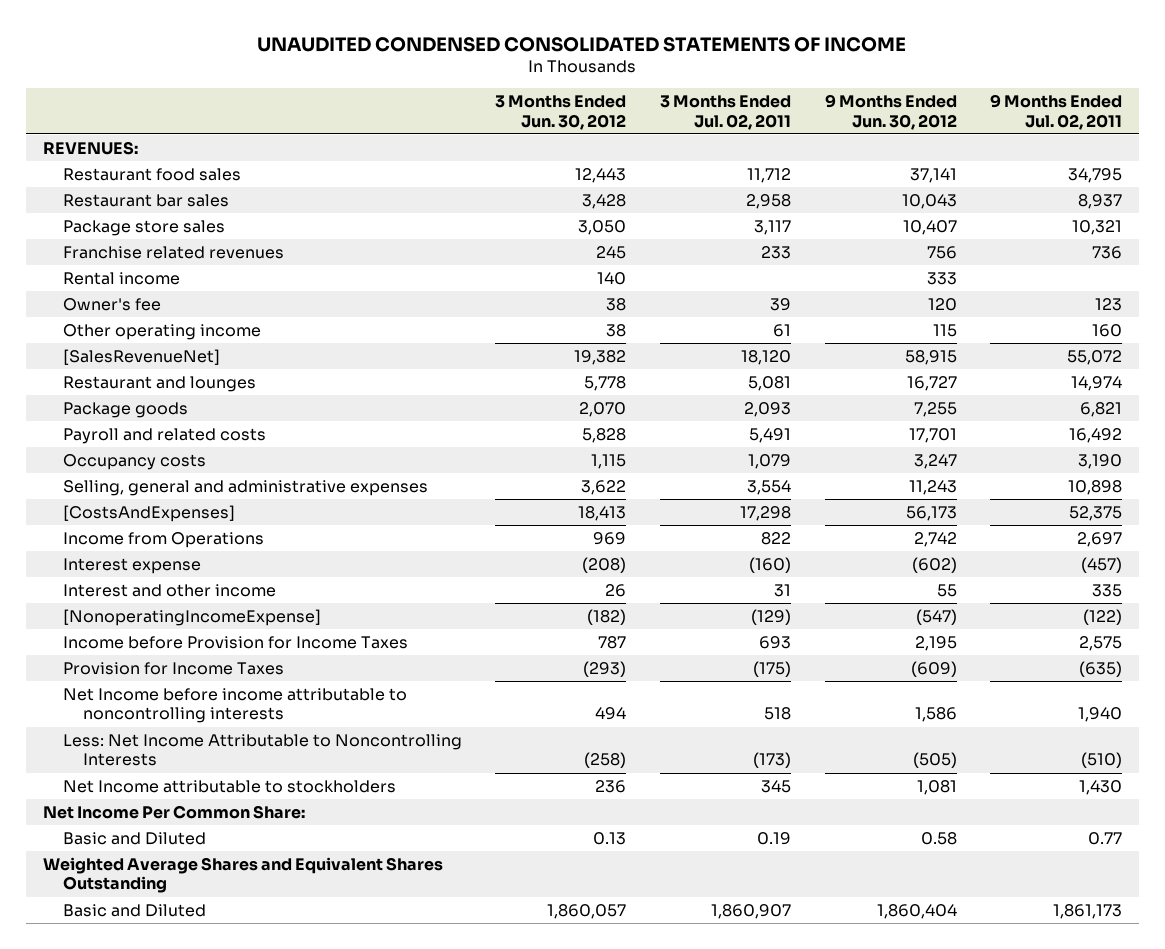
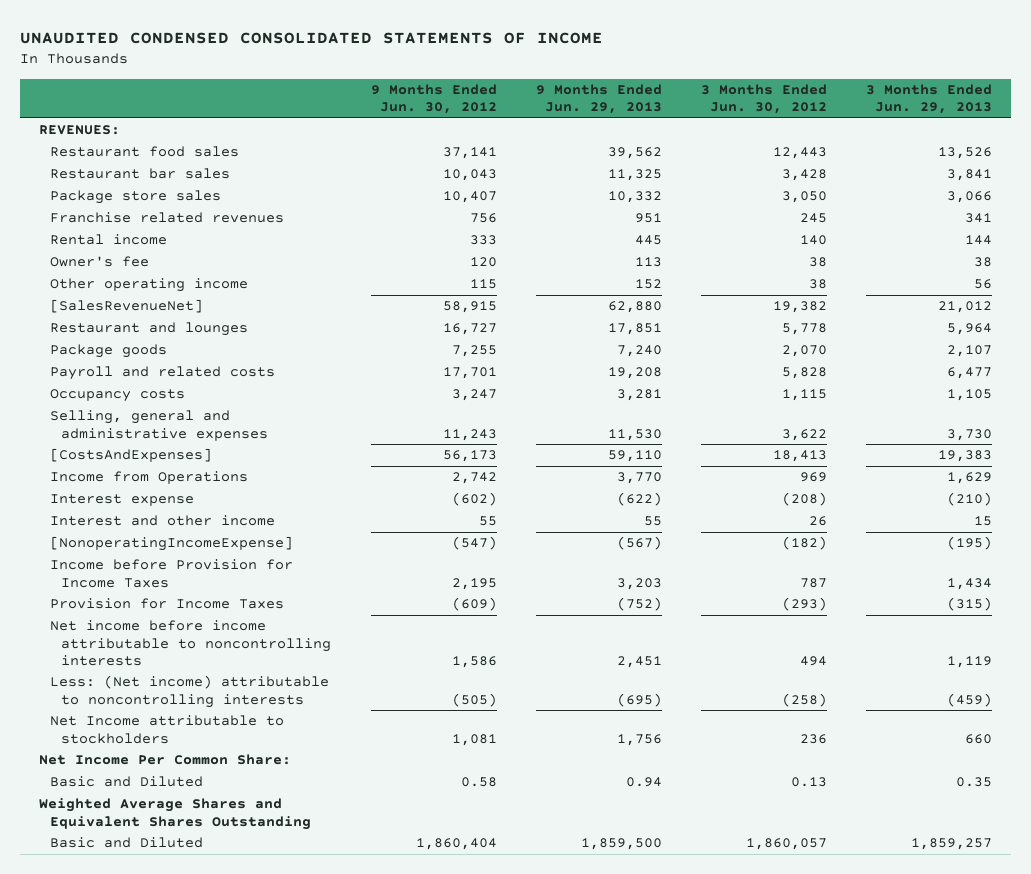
[659,95,791,130] 3 Months Ended Jul. 02, 2011 -> none
[990,94,1123,130] 9 Months Ended Jul. 02, 2011 -> none
none -> [535,83,662,115] 9 Months Ended Jun. 29, 2013
none -> [865,83,992,115] 3 Months Ended Jun. 29, 2013
[62,687,407,724] Net Income before income attributable to noncontrolling interests -> [50,620,332,667] Net income before income attributable to noncontrolling interests
[62,733,462,767] Less: Net Income Attributable to Noncontrolling Interests -> [50,675,330,708] Less: (Net income) attributable to noncontrolling interests

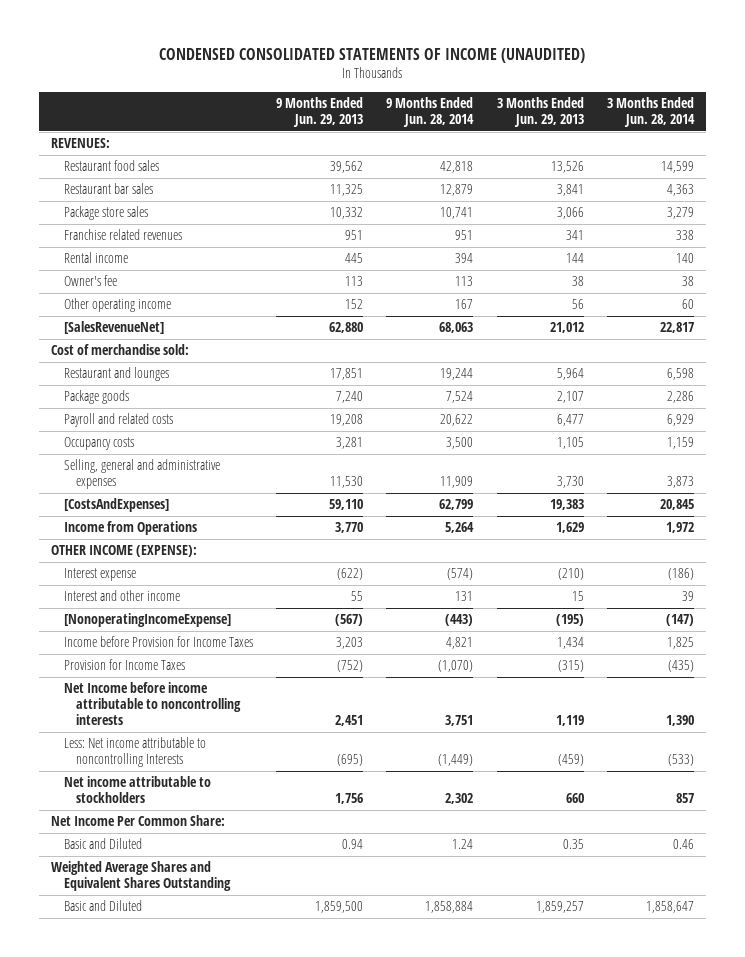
[19,32,603,45] UNAUDITED CONDENSED CONSOLIDATED STATEMENTS OF INCOME -> [159,48,586,64] CONDENSED CONSOLIDATED STATEMENTS OF INCOME (UNAUDITED)
[370,83,497,115] 9 Months Ended Jun. 30, 2012 -> none
[700,83,827,115] 3 Months Ended Jun. 30, 2012 -> none
none -> [386,97,475,128] 9 Months Ended Jun. 28, 2014
none -> [606,97,695,128] 3 Months Ended Jun. 28, 2014
none -> [50,344,189,356] Cost of merchandise sold:
none -> [50,545,197,558] OTHER INCOME (EXPENSE):
[50,620,332,667] Net income before income attributable to noncontrolling interests -> [63,682,242,726] Net Income before income attributable to noncontrolling interests
[50,675,330,708] Less: (Net income) attributable to noncontrolling interests -> [63,737,206,768] Less: Net income attributable to noncontrolling Interests
[50,715,285,744] Net Income attributable to stockholders -> [63,776,211,804] Net income attributable to stockholders

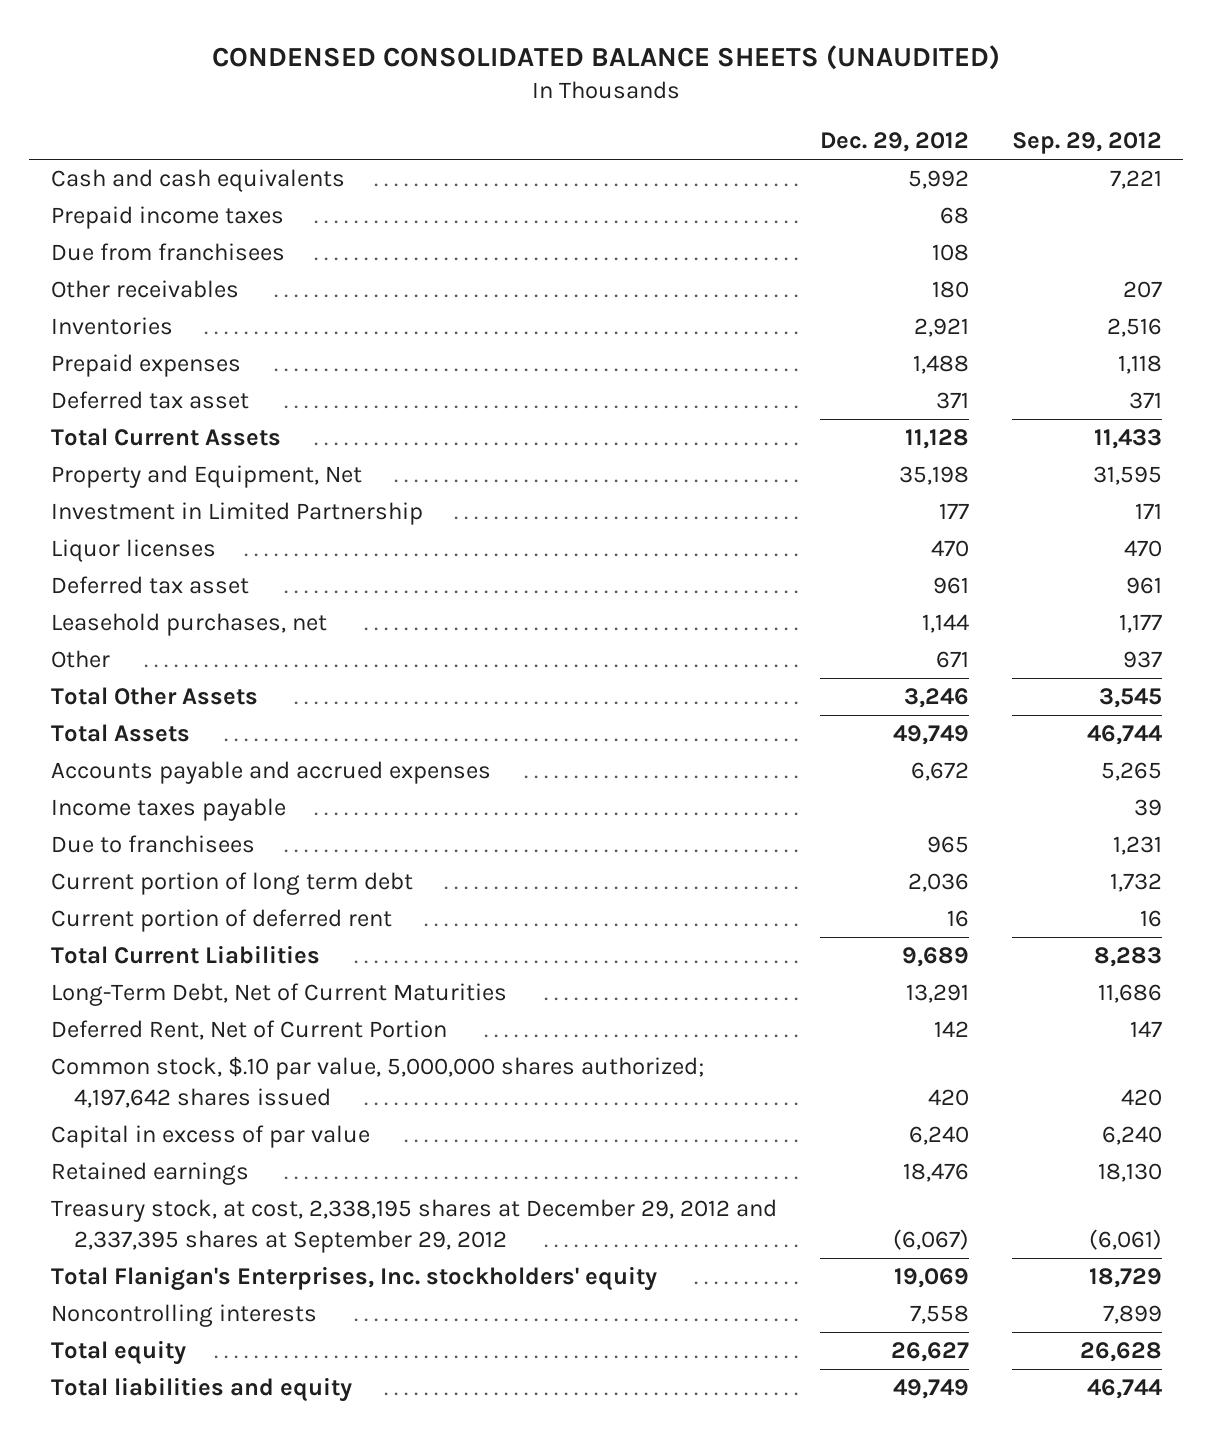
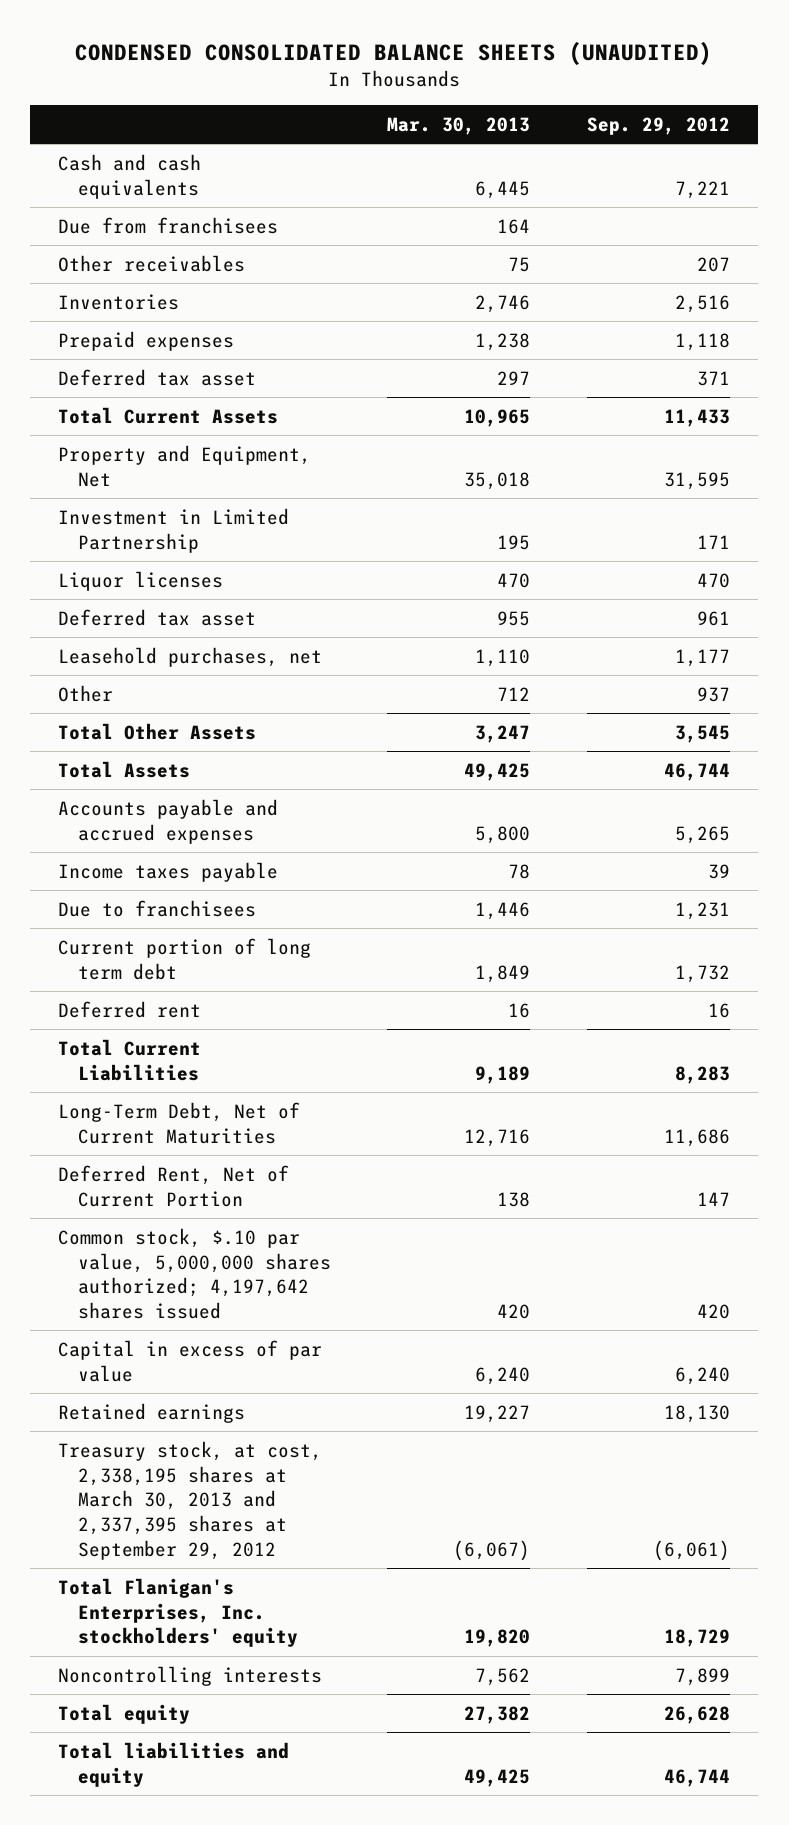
[819,132,969,153] Dec. 29, 2012 -> none
none -> [387,116,531,135] Mar. 30, 2013
[50,206,284,230] Prepaid income taxes -> none
[50,909,392,933] Current portion of deferred rent -> [58,1000,202,1018] Deferred rent
[50,1199,777,1253] Treasury stock, at cost, 2,338,195 shares at December 29, 2012 and 2,337,395 shares at September 29, 2012 -> [58,1440,323,1560] Treasury stock, at cost, 2,338,195 shares at March 30, 2013 and 2,337,395 shares at September 29, 2012

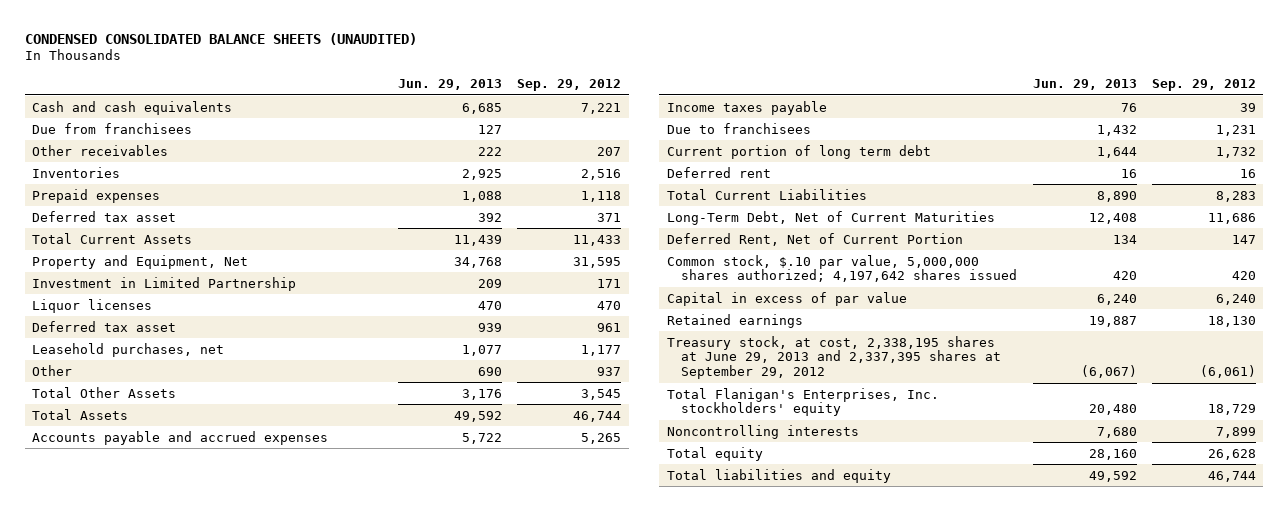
[387,116,531,135] Mar. 30, 2013 -> none
none -> [397,79,502,91] Jun. 29, 2013
[58,1440,323,1560] Treasury stock, at cost, 2,338,195 shares at March 30, 2013 and 2,337,395 shares at September 29, 2012 -> [666,335,1002,380] Treasury stock, at cost, 2,338,195 shares at June 29, 2013 and 2,337,395 shares at September 29, 2012

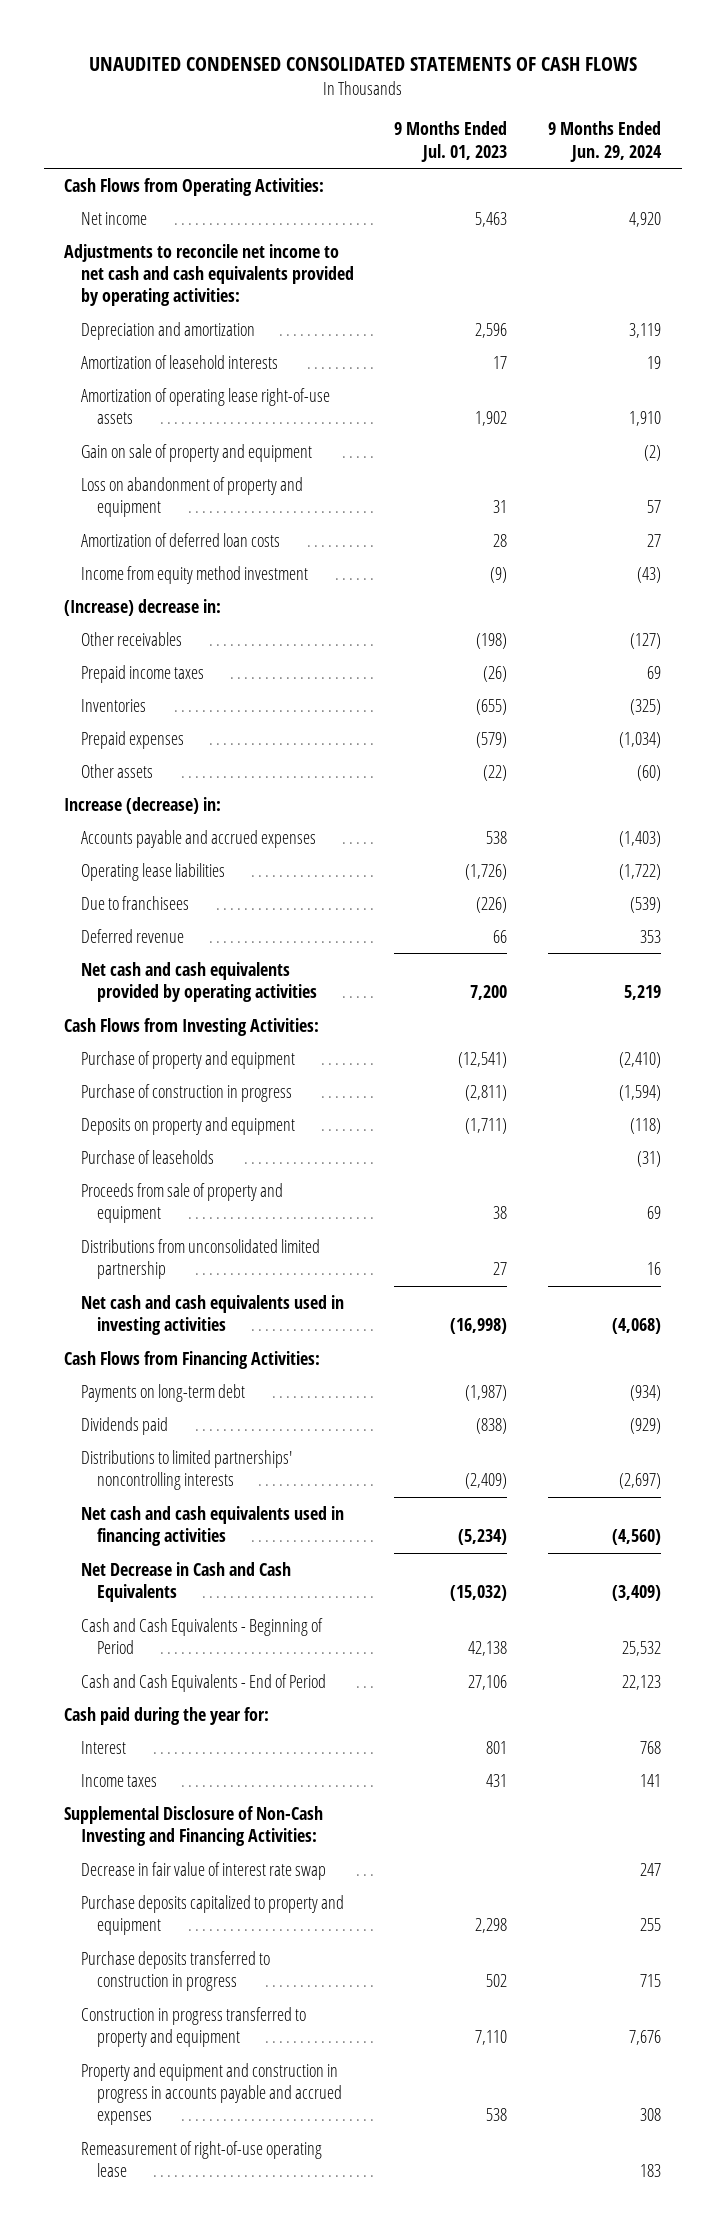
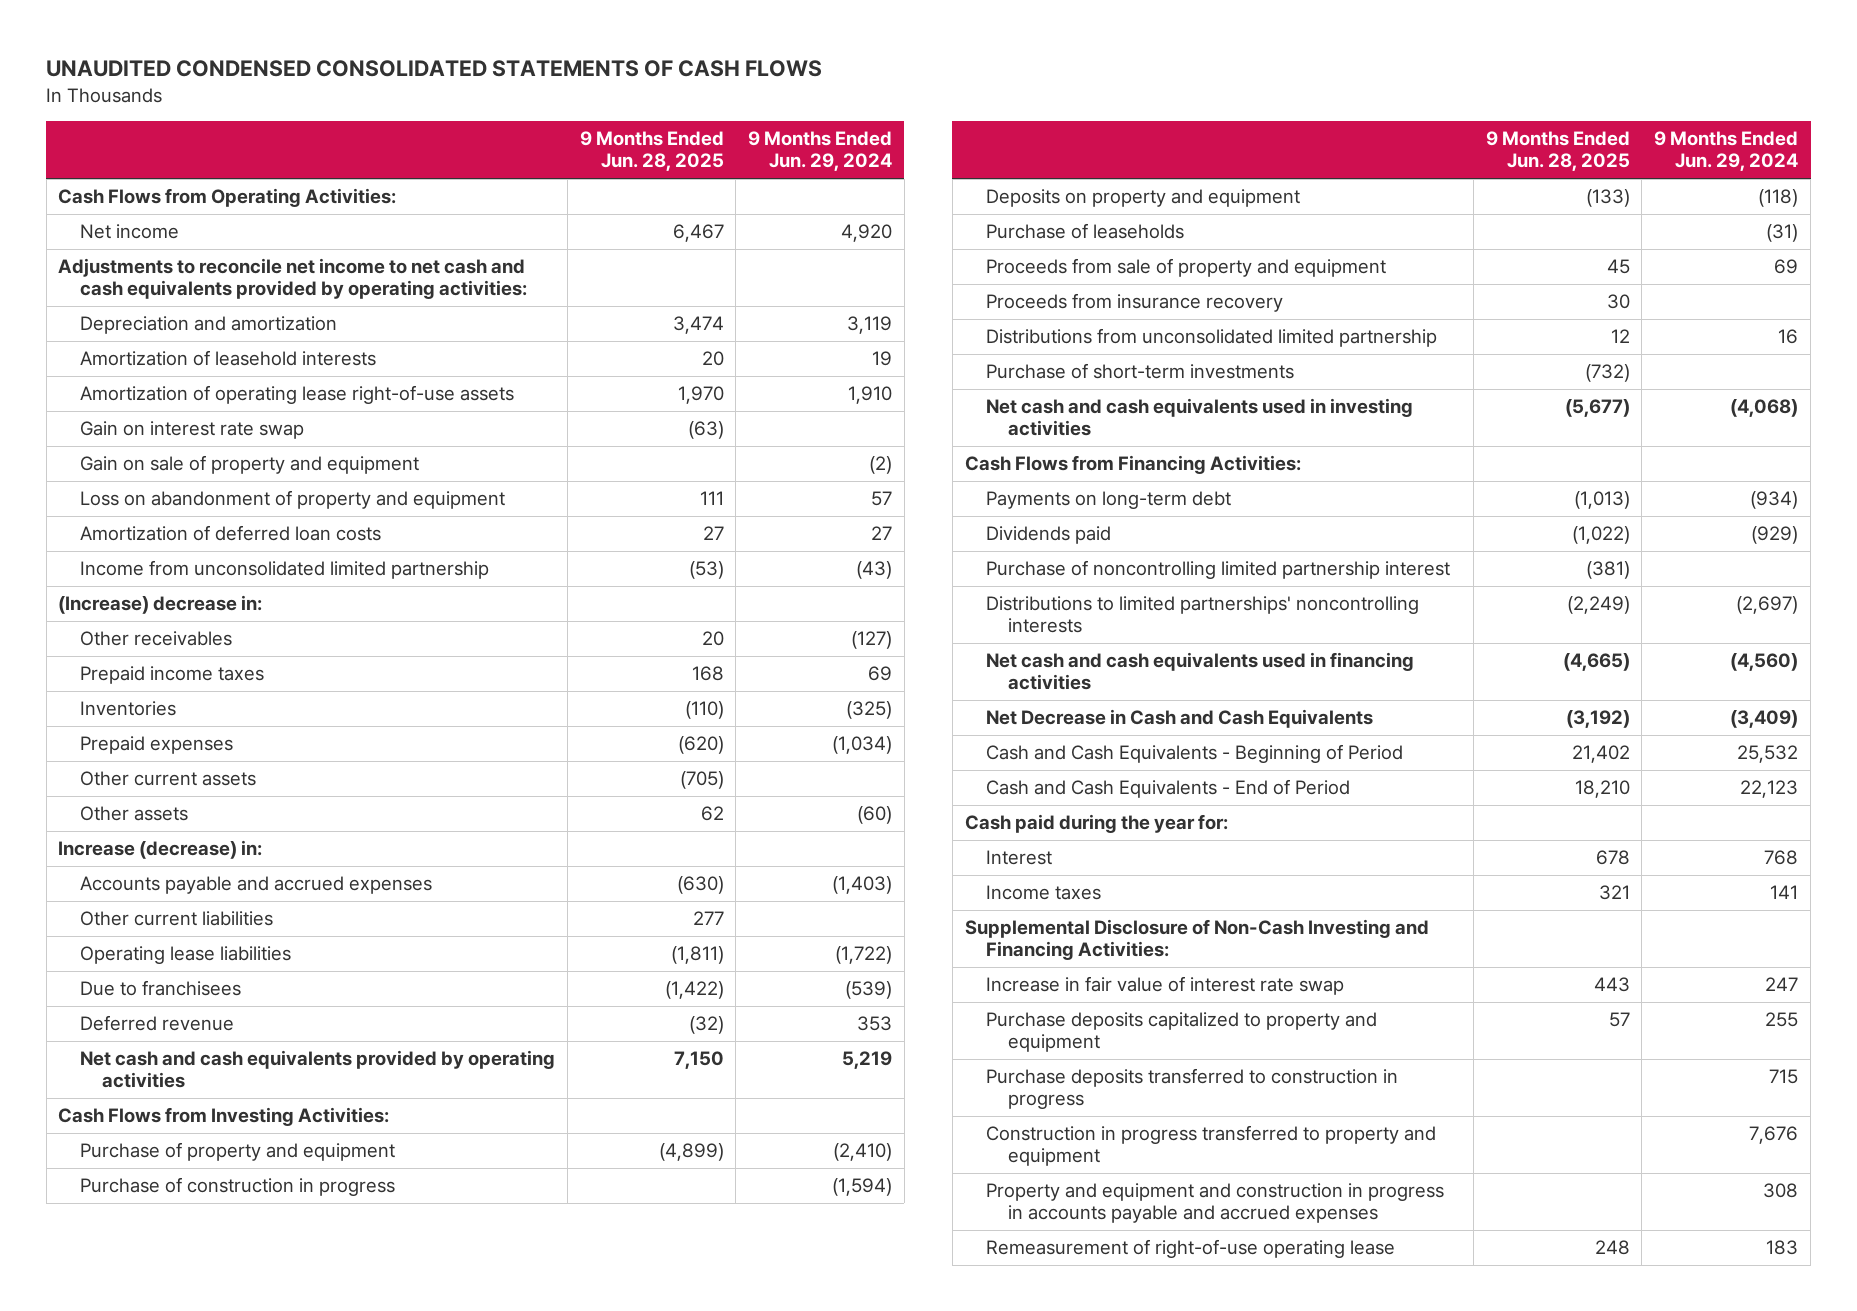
[394,121,508,162] 9 Months Ended Jul. 01, 2023 -> none
none -> [579,131,724,172] 9 Months Ended Jun. 28, 2025
none -> [80,421,305,440] Gain on interest rate swap
[80,565,308,584] Income from equity method investment -> [80,560,490,580] Income from unconsolidated limited partnership
none -> [80,771,257,787] Other current assets
none -> [80,911,274,927] Other current liabilities
none -> [986,293,1284,313] Proceeds from insurance recovery
none -> [986,363,1295,380] Purchase of short-term investments
none -> [986,560,1451,580] Purchase of noncontrolling limited partnership interest
[80,1861,326,1880] Decrease in fair value of interest rate swap -> [986,976,1345,996] Increase in fair value of interest rate swap

